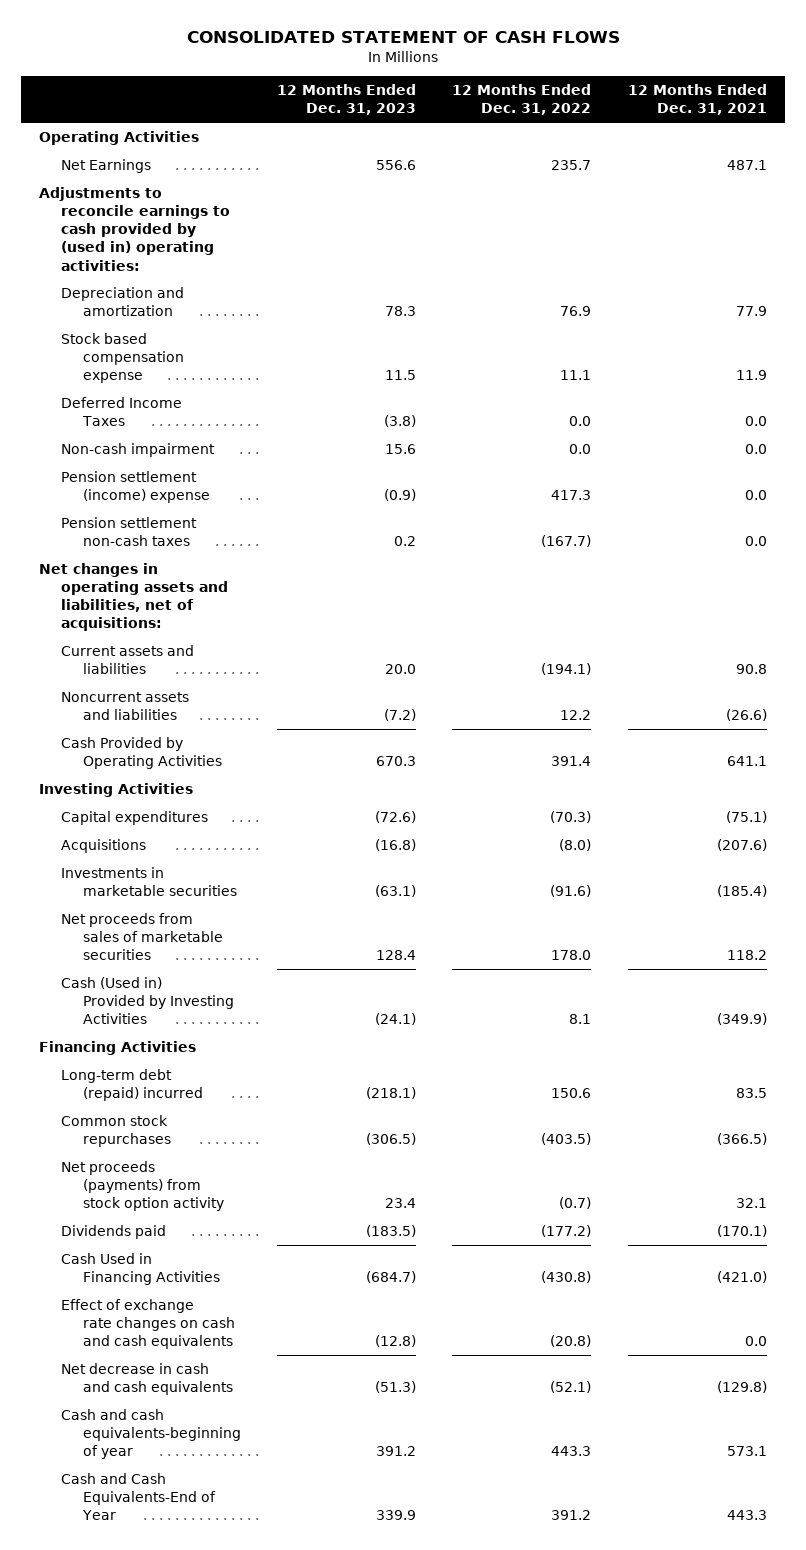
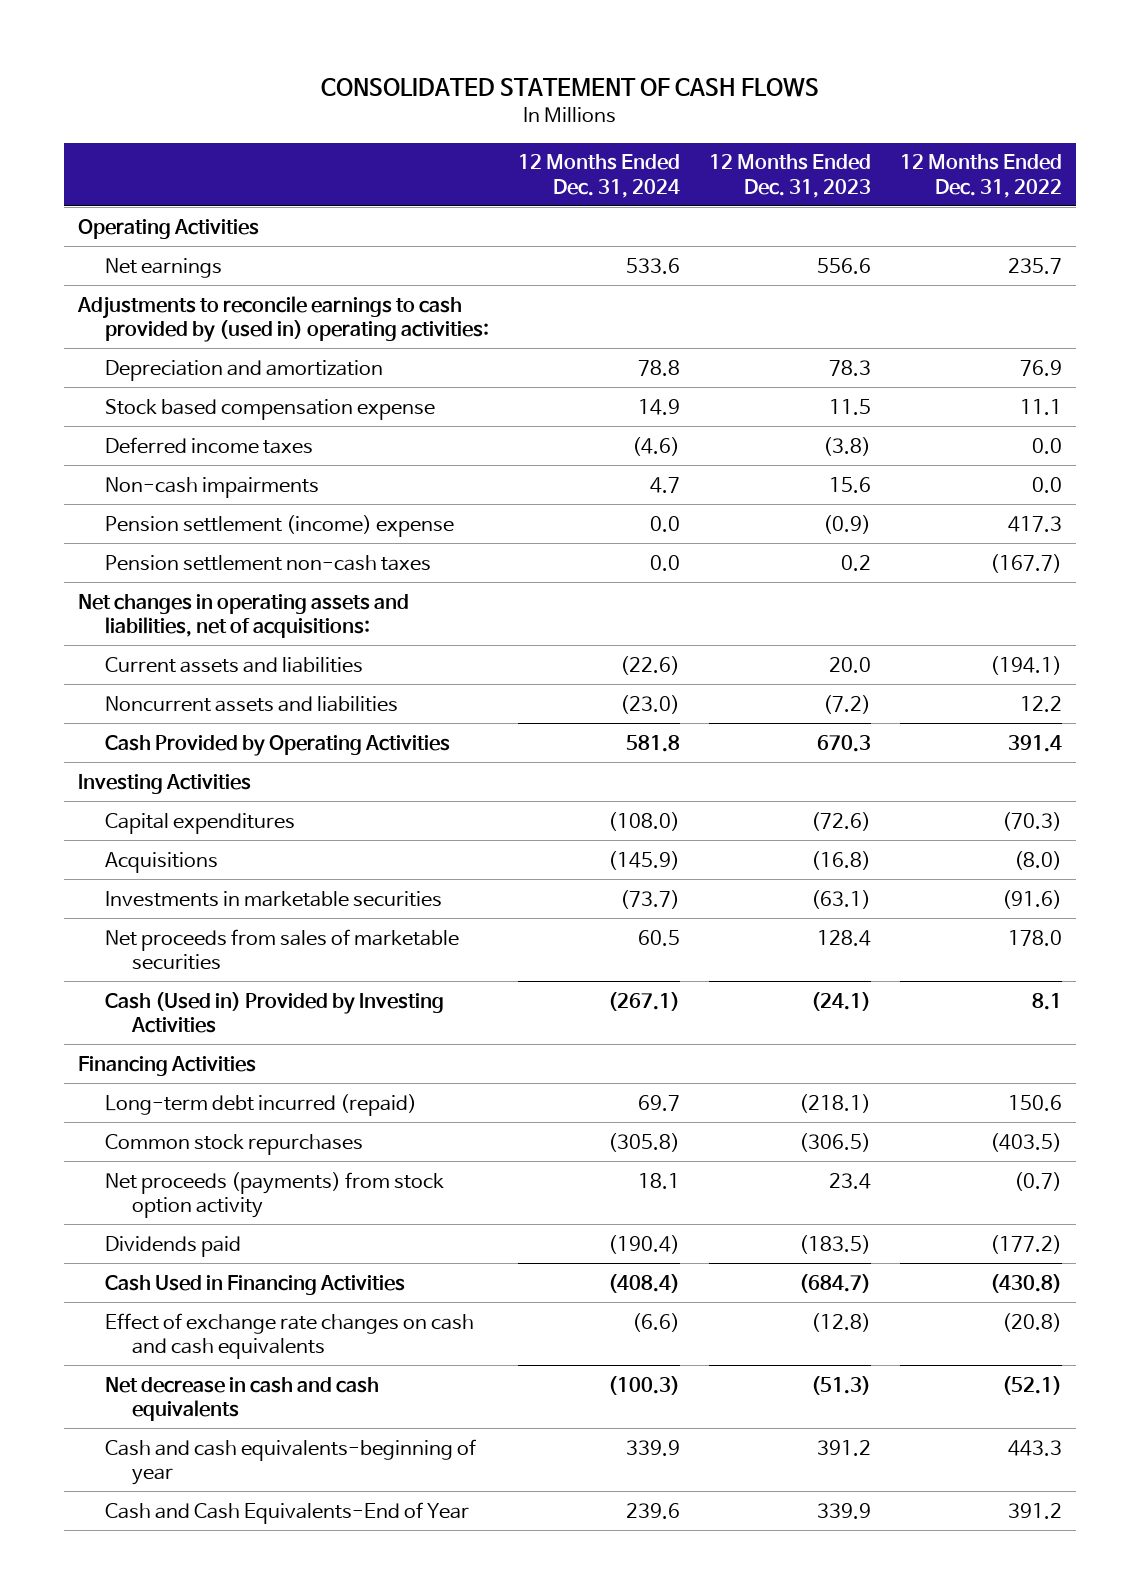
[627,84,767,116] 12 Months Ended Dec. 31, 2021 -> none
none -> [517,154,680,198] 12 Months Ended Dec. 31, 2024
[61,159,152,174] Net Earnings -> [105,257,223,278] Net earnings
[61,397,183,427] Deferred Income Taxes -> [105,436,314,454] Deferred income taxes
[61,443,216,458] Non-cash impairment -> [105,476,320,498] Non-cash impairments
[61,1069,204,1102] Long-term debt (repaid) incurred -> [105,1093,418,1116] Long-term debt incurred (repaid)

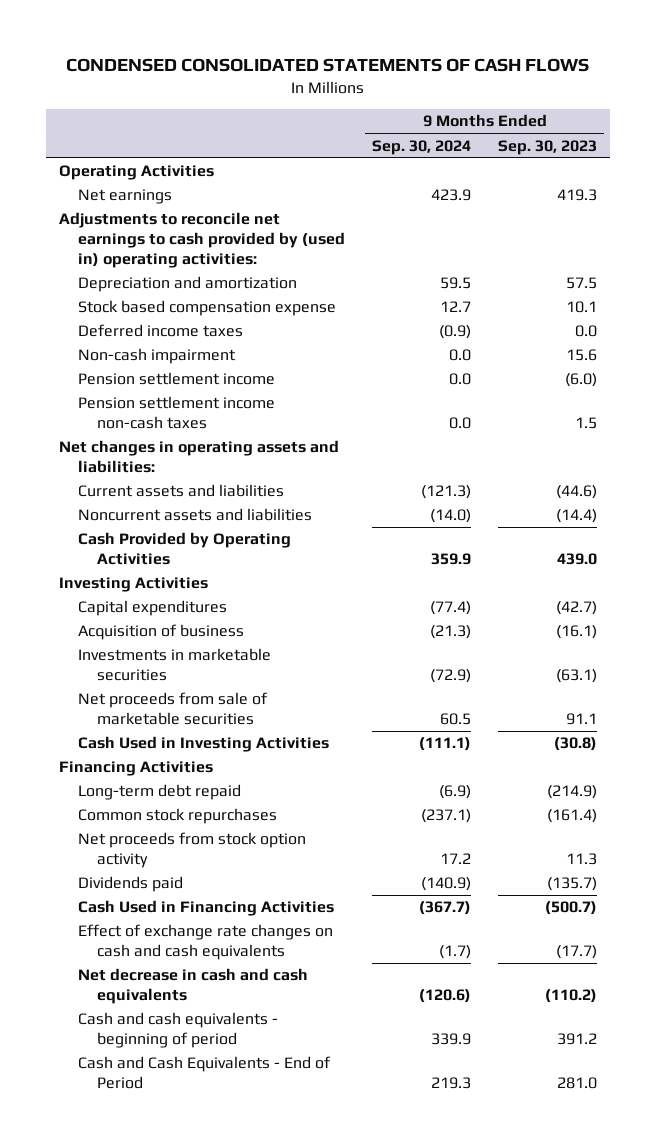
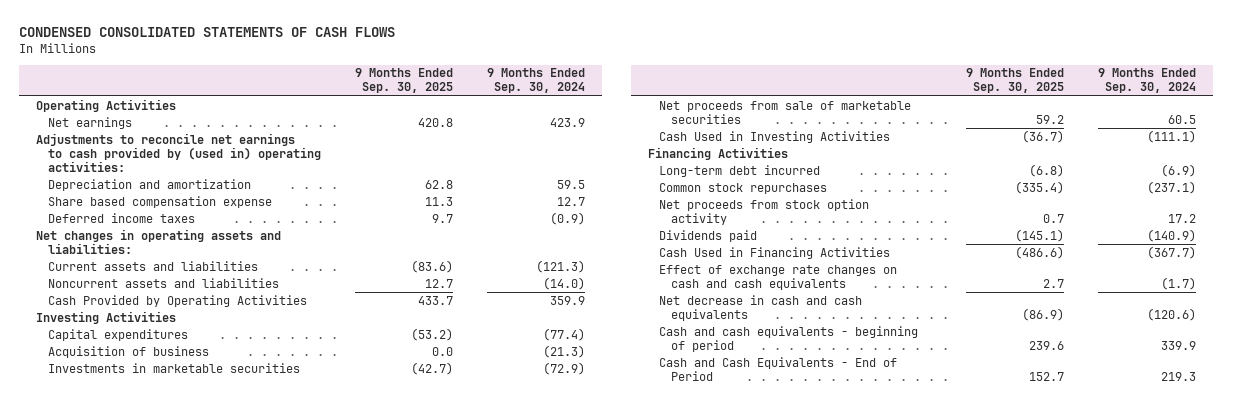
[498,139,598,155] Sep. 30, 2023 -> none
none -> [354,68,453,94] 9 Months Ended Sep. 30, 2025
[78,300,337,317] Stock based compensation expense -> [48,195,273,208] Share based compensation expense
[78,348,237,365] Non-cash impairment -> none
[78,372,276,386] Pension settlement income -> none
[78,396,276,430] Pension settlement income non-cash taxes -> none
[78,784,242,801] Long-term debt repaid -> [659,164,821,177] Long-term debt incurred

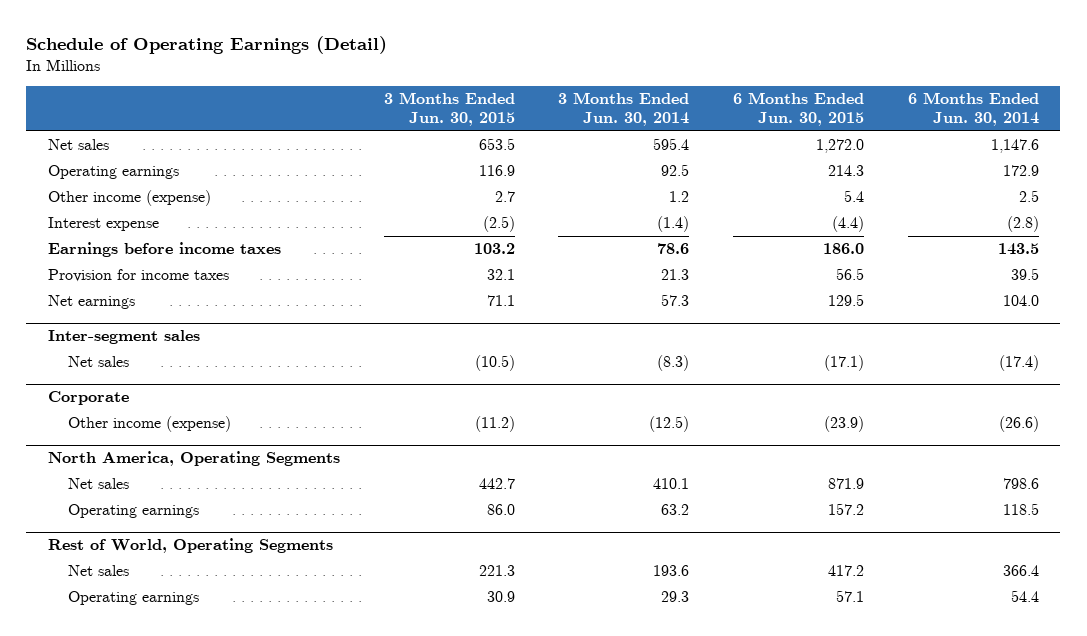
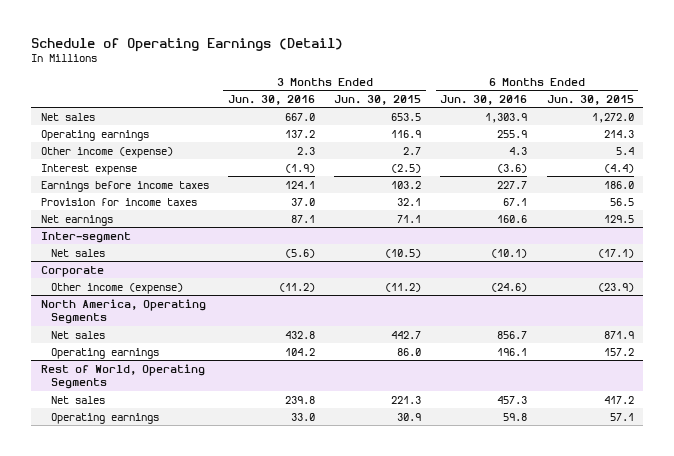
[558,92,690,126] 3 Months Ended Jun. 30, 2014 -> none
[907,92,1039,126] 6 Months Ended Jun. 30, 2014 -> none
none -> [228,94,316,105] Jun. 30, 2016
none -> [440,94,528,105] Jun. 30, 2016
[48,330,201,345] Inter-segment sales -> [40,231,131,243] Inter-segment

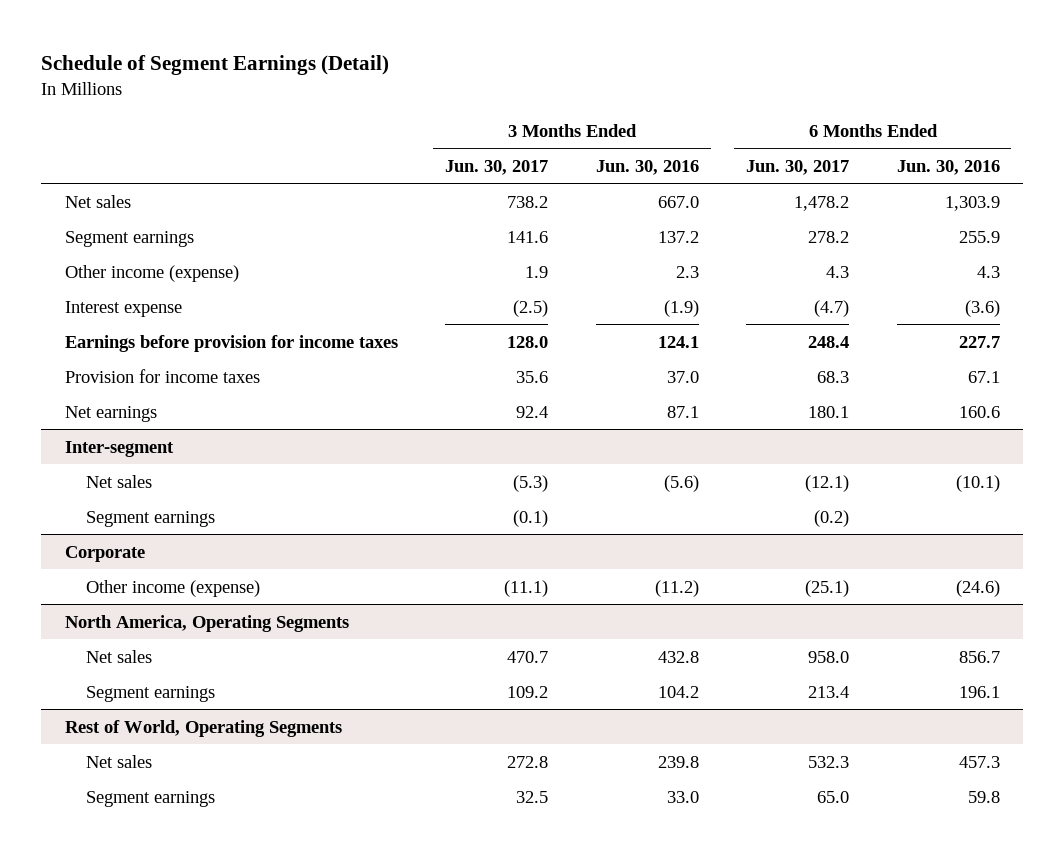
[31,37,344,52] Schedule of Operating Earnings (Detail) -> [41,54,390,75] Schedule of Segment Earnings (Detail)
[334,94,422,105] Jun. 30, 2015 -> none
[546,94,634,105] Jun. 30, 2015 -> none
none -> [445,159,549,175] Jun. 30, 2017
none -> [746,159,850,175] Jun. 30, 2017
[40,129,149,141] Operating earnings -> [64,230,194,247] Segment earnings
[40,180,209,192] Earnings before income taxes -> [64,334,398,352] Earnings before provision for income taxes
none -> [85,510,215,527] Segment earnings
[50,347,159,359] Operating earnings -> [85,685,215,702] Segment earnings
[50,412,159,424] Operating earnings -> [85,790,215,807] Segment earnings

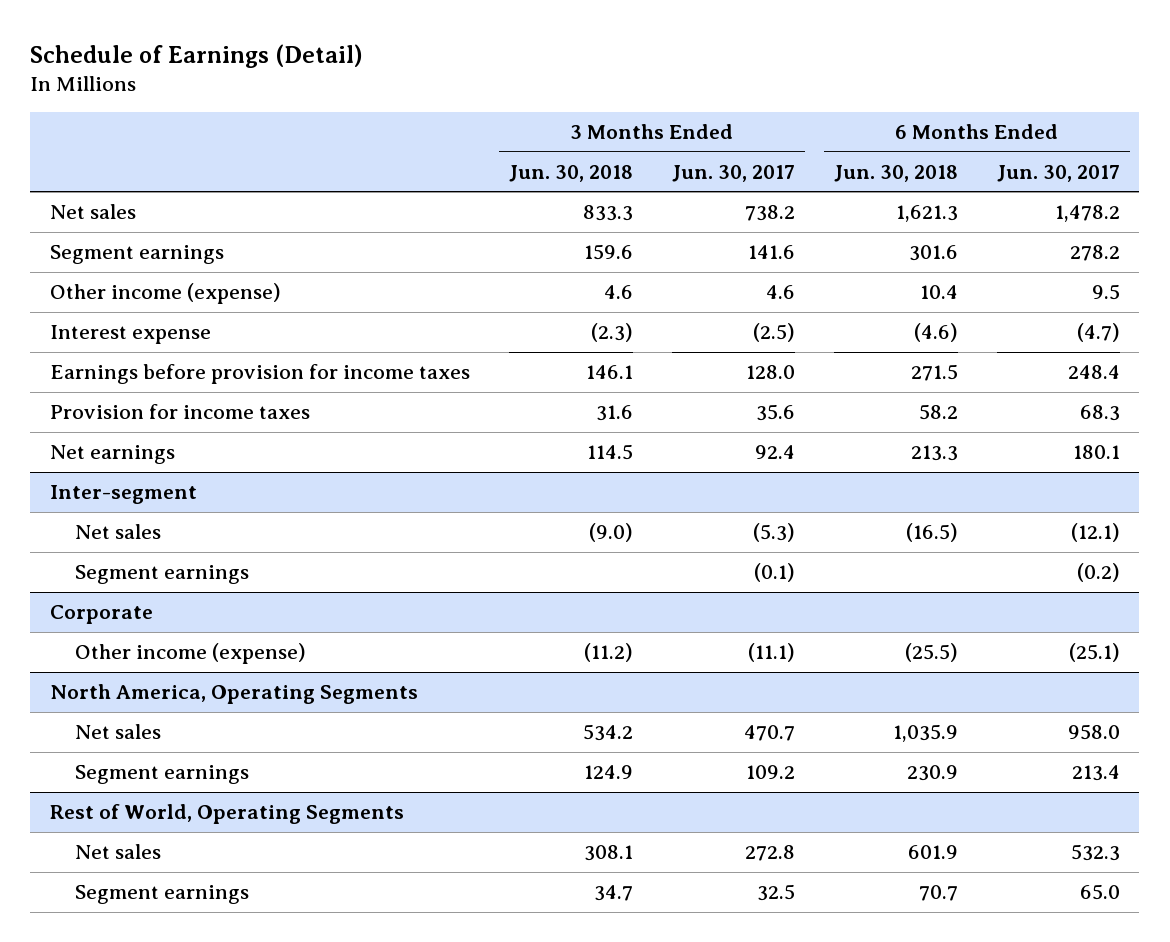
[41,54,390,75] Schedule of Segment Earnings (Detail) -> [30,43,364,68] Schedule of Earnings (Detail)
[595,159,699,175] Jun. 30, 2016 -> none
[896,159,1000,175] Jun. 30, 2016 -> none
none -> [508,164,633,182] Jun. 30, 2018
none -> [833,164,958,182] Jun. 30, 2018
[525,265,549,278] 1.9 -> [765,284,795,299] 4.6
[826,265,850,278] 4.3 -> [1091,283,1120,300] 9.5

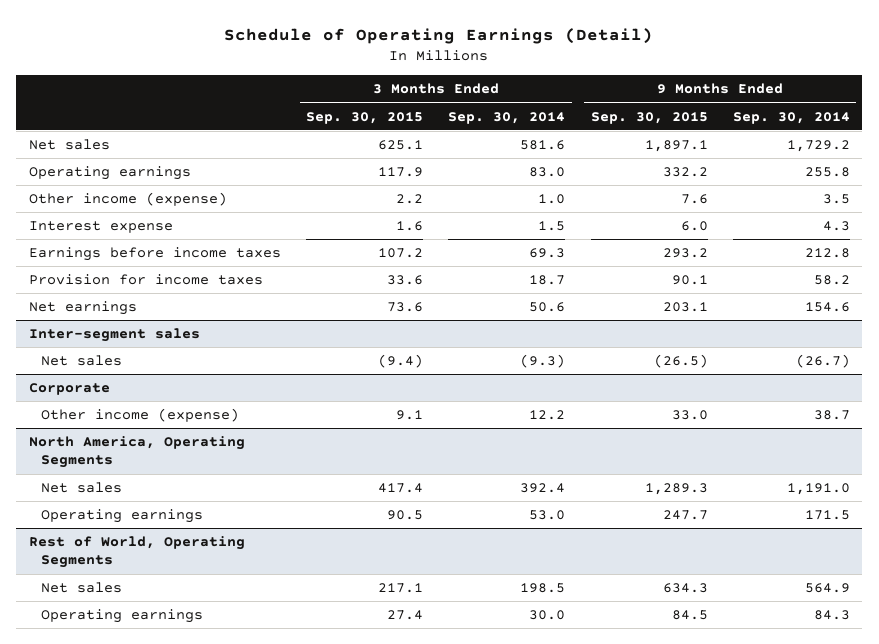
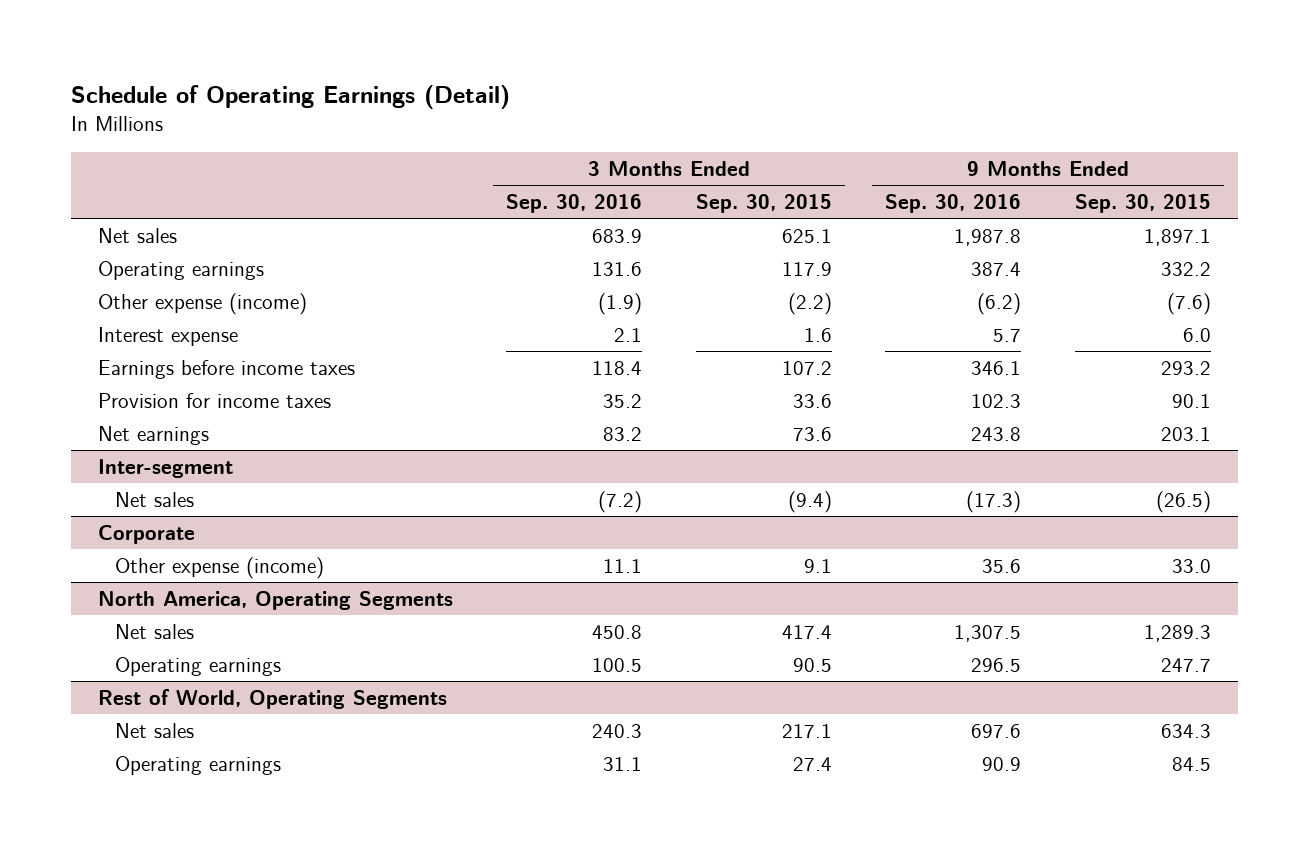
[448,111,566,124] Sep. 30, 2014 -> none
[732,111,850,124] Sep. 30, 2014 -> none
none -> [506,193,643,213] Sep. 30, 2016
none -> [885,193,1022,213] Sep. 30, 2016
[29,192,228,207] Other income (expense) -> [97,292,307,315] Other expense (income)
[396,194,424,205] 2.2 -> [787,292,832,315] (2.2)
[680,194,708,205] 7.6 -> [1166,292,1211,315] (7.6)
[29,328,201,343] Inter-segment sales -> [97,458,233,478] Inter-segment
[41,408,240,423] Other income (expense) -> [115,556,325,579] Other expense (income)

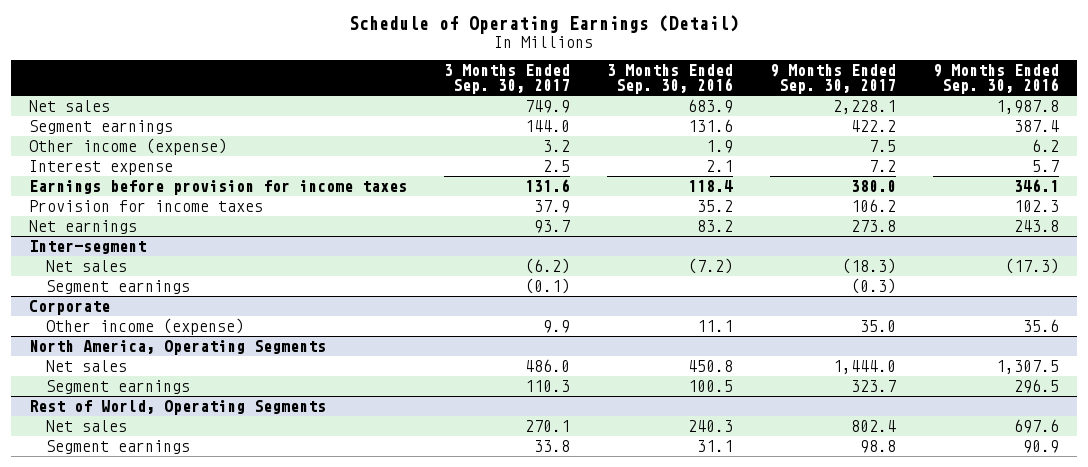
[695,193,832,213] Sep. 30, 2015 -> none
[1074,193,1211,213] Sep. 30, 2015 -> none
none -> [443,64,570,95] 3 Months Ended Sep. 30, 2017
none -> [769,64,896,95] 9 Months Ended Sep. 30, 2017
[97,260,264,280] Operating earnings -> [28,119,173,134] Segment earnings
[97,292,307,315] Other expense (income) -> [28,137,227,155] Other income (expense)
[598,292,643,315] (1.9) -> [705,139,733,153] 1.9
[977,292,1022,315] (6.2) -> [1031,138,1059,152] 6.2
[97,359,355,379] Earnings before income taxes -> [28,179,407,195] Earnings before provision for income taxes
none -> [45,279,190,294] Segment earnings
[115,556,325,579] Other expense (income) -> [45,317,244,335] Other income (expense)
[115,656,282,676] Operating earnings -> [45,379,190,394] Segment earnings
[115,755,282,775] Operating earnings -> [45,439,190,454] Segment earnings

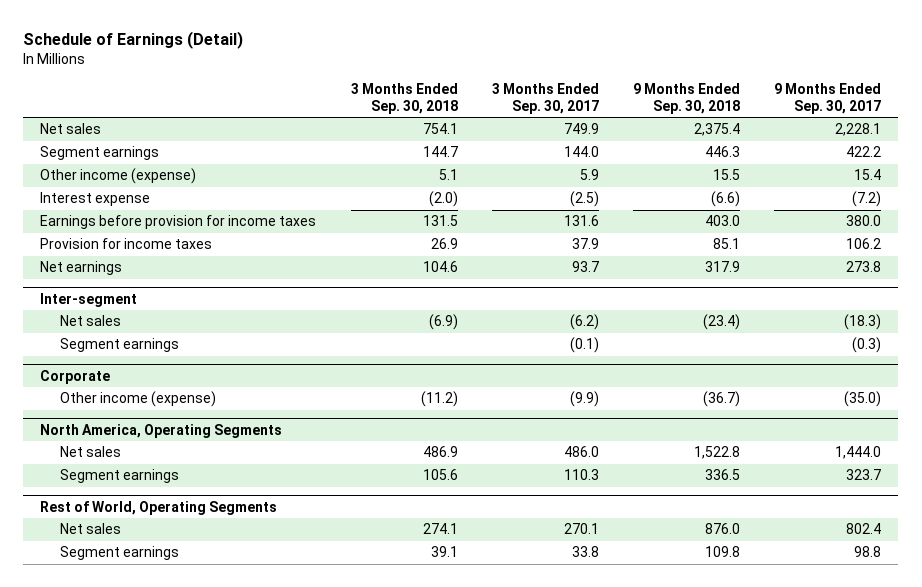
[348,15,739,35] Schedule of Operating Earnings (Detail) -> [23,30,244,49] Schedule of Earnings (Detail)
[606,64,733,95] 3 Months Ended Sep. 30, 2016 -> none
[932,64,1059,95] 9 Months Ended Sep. 30, 2016 -> none
none -> [350,83,458,114] 3 Months Ended Sep. 30, 2018
none -> [632,83,740,114] 9 Months Ended Sep. 30, 2018
[542,139,570,152] 3.2 -> [579,169,599,181] 5.9
[868,139,896,152] 7.5 -> [854,169,882,181] 15.4
[542,159,570,172] 2.5 -> [569,191,599,208] (2.5)
[868,159,896,172] 7.2 -> [852,191,882,208] (7.2)
[542,319,570,333] 9.9 -> [569,391,599,408] (9.9)
[859,319,896,332] 35.0 -> [844,391,882,408] (35.0)

